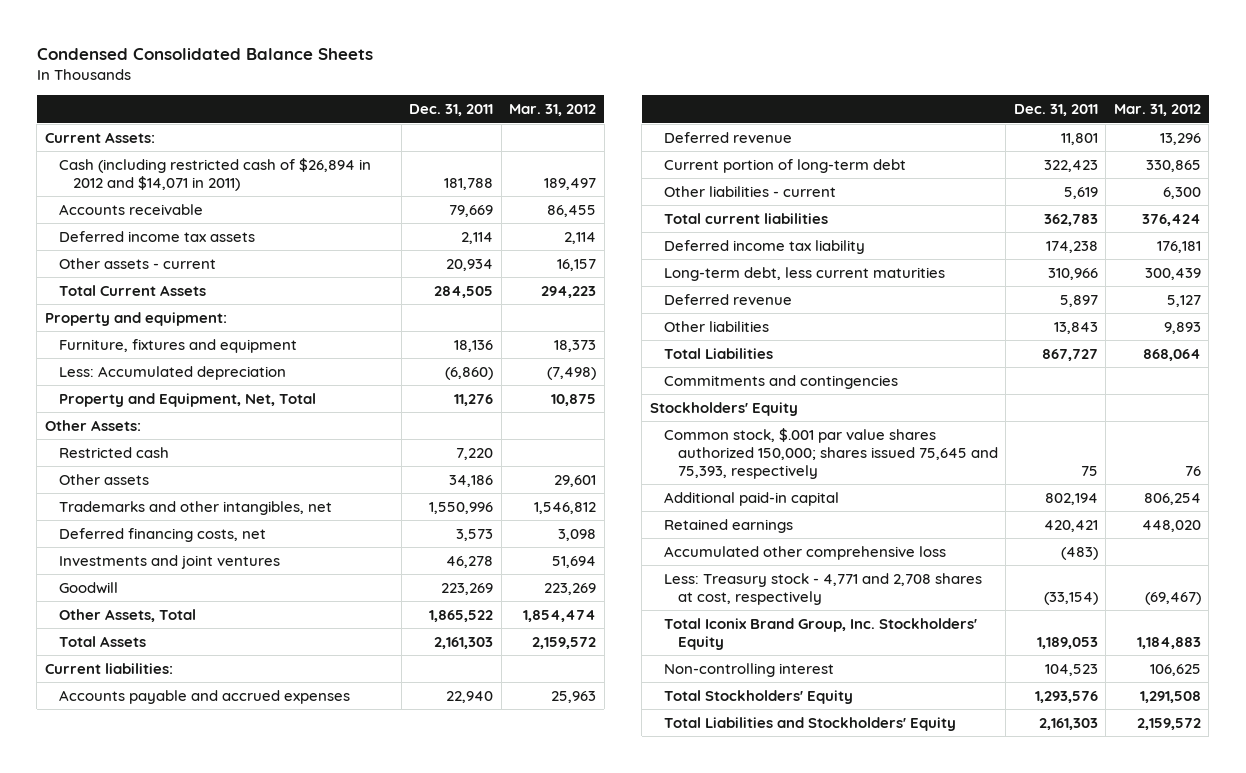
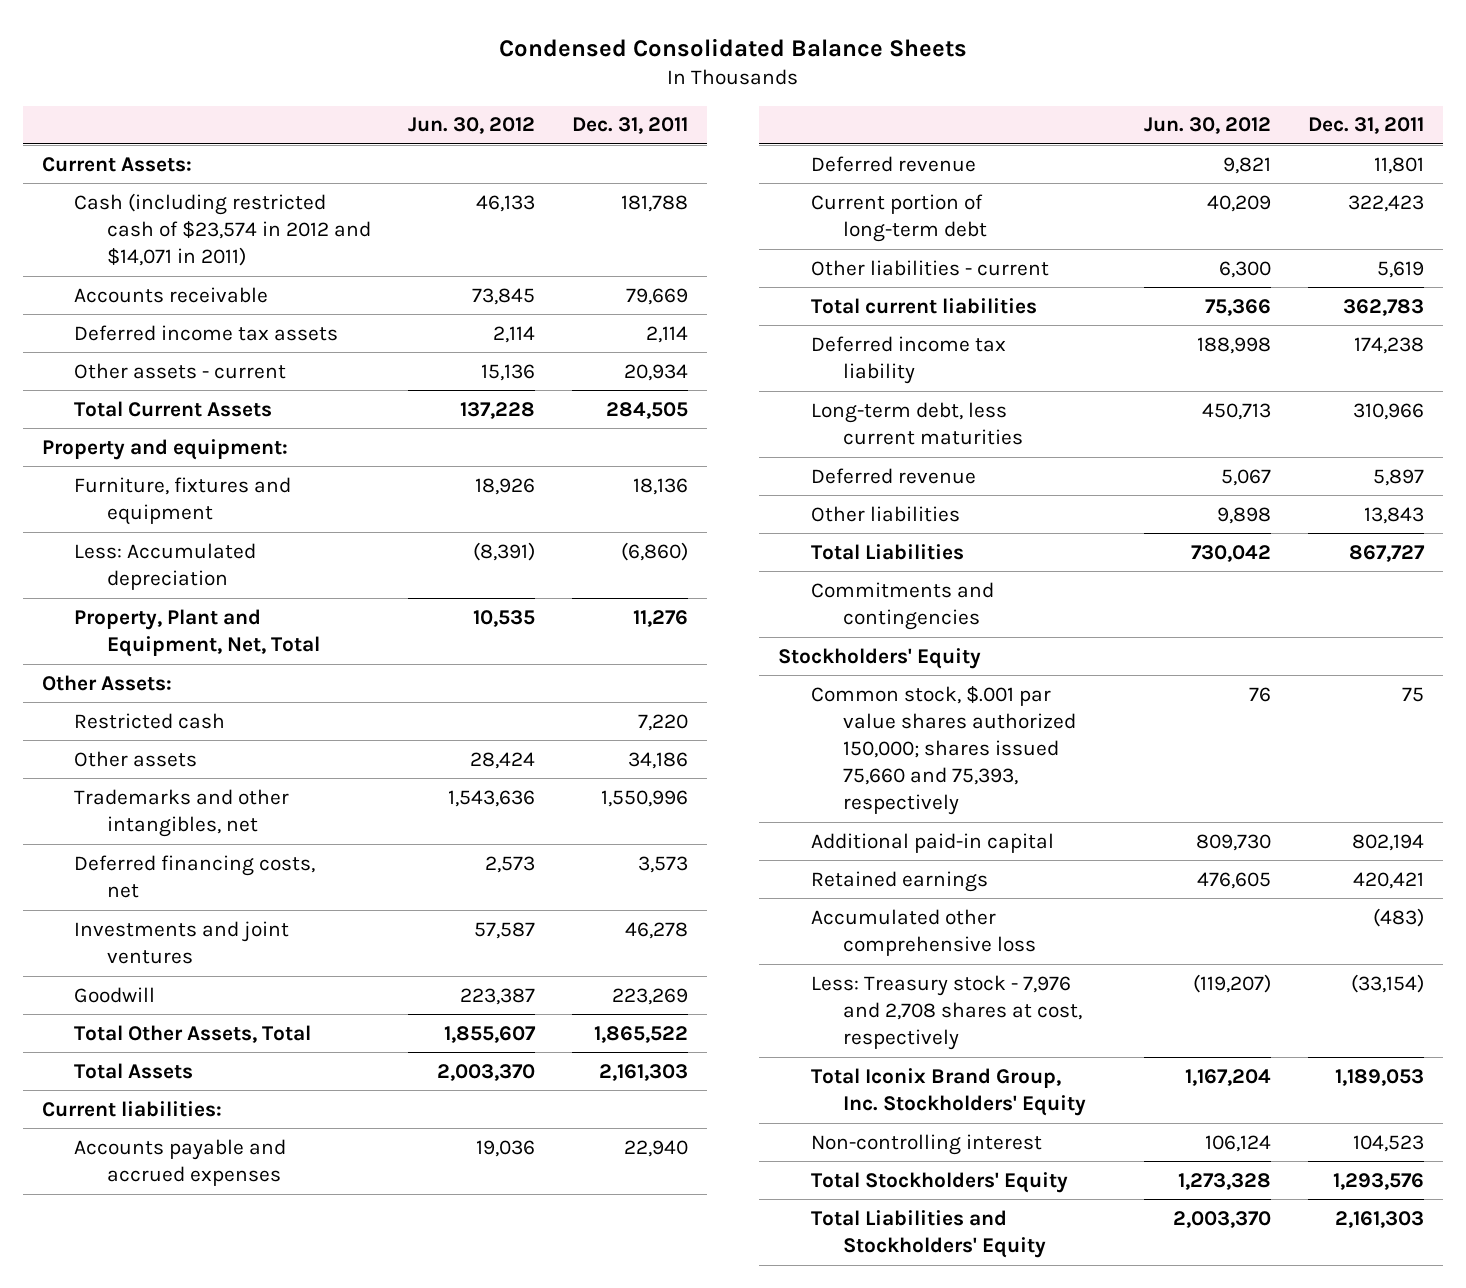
[509,104,597,117] Mar. 31, 2012 -> none
none -> [408,117,536,135] Jun. 30, 2012
[59,157,372,191] Cash (including restricted cash of $26,894 in 2012 and $14,071 in 2011) -> [74,192,372,267] Cash (including restricted cash of $23,574 in 2012 and $14,071 in 2011)
[59,392,317,407] Property and Equipment, Net, Total -> [74,608,321,657] Property, Plant and Equipment, Net, Total
[59,608,197,622] Other Assets, Total -> [74,1024,312,1043] Total Other Assets, Total
[663,427,998,479] Common stock, $.001 par value shares authorized 150,000; shares issued 75,645 and 75,393, respectively -> [810,685,1077,816] Common stock, $.001 par value shares authorized 150,000; shares issued 75,660 and 75,393, respectively
[663,572,982,605] Less: Treasury stock - 4,771 and 2,708 shares at cost, respectively -> [810,974,1083,1051] Less: Treasury stock - 7,976 and 2,708 shares at cost, respectively

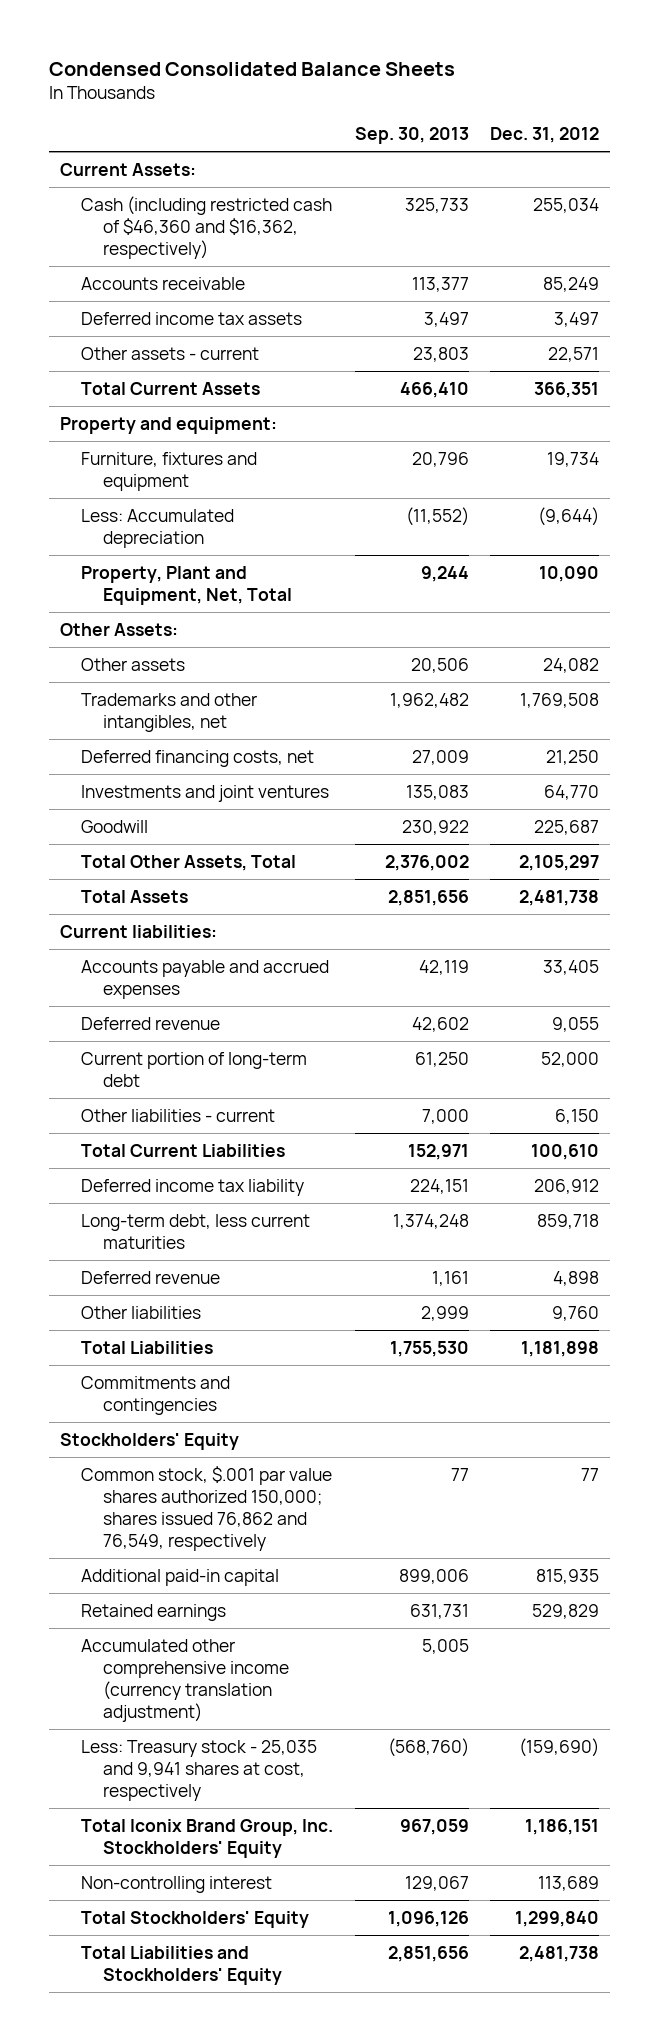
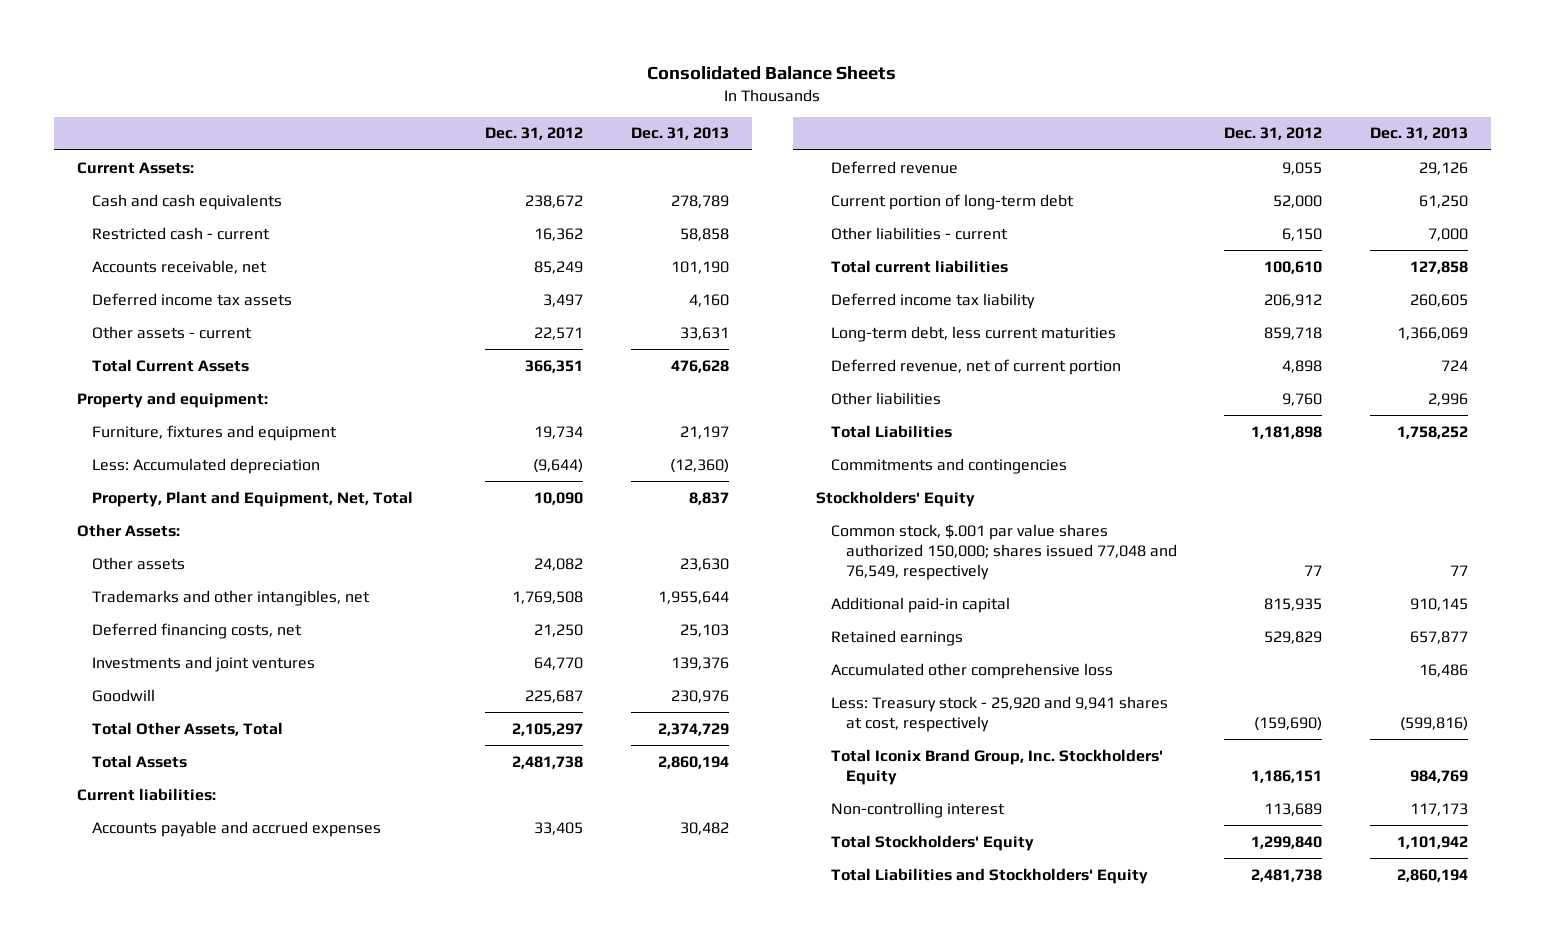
[48,61,455,76] Condensed Consolidated Balance Sheets -> [647,65,897,80] Consolidated Balance Sheets
[354,127,469,145] Sep. 30, 2013 -> none
none -> [630,127,729,141] Dec. 31, 2013
[81,195,333,259] Cash (including restricted cash of $46,360 and $16,362, respectively) -> none
none -> [92,193,283,210] Cash and cash equivalents
none -> [92,226,271,240] Restricted cash - current
[81,276,246,290] Accounts receivable -> [92,259,268,274] Accounts receivable, net
[81,1143,286,1157] Total Current Liabilities -> [831,259,1009,273] Total current liabilities
[81,1270,221,1284] Deferred revenue -> [831,358,1122,375] Deferred revenue, net of current portion
[81,1465,333,1551] Common stock, $.001 par value shares authorized 150,000; shares issued 76,862 and 76,549, respectively -> [831,523,1178,580] Common stock, $.001 par value shares authorized 150,000; shares issued 77,048 and 76,549, respectively
[81,1638,289,1722] Accumulated other comprehensive income (currency translation adjustment) -> [831,662,1114,679] Accumulated other comprehensive loss
[81,1739,318,1801] Less: Treasury stock - 25,035 and 9,941 shares at cost, respectively -> [831,695,1169,732] Less: Treasury stock - 25,920 and 9,941 shares at cost, respectively

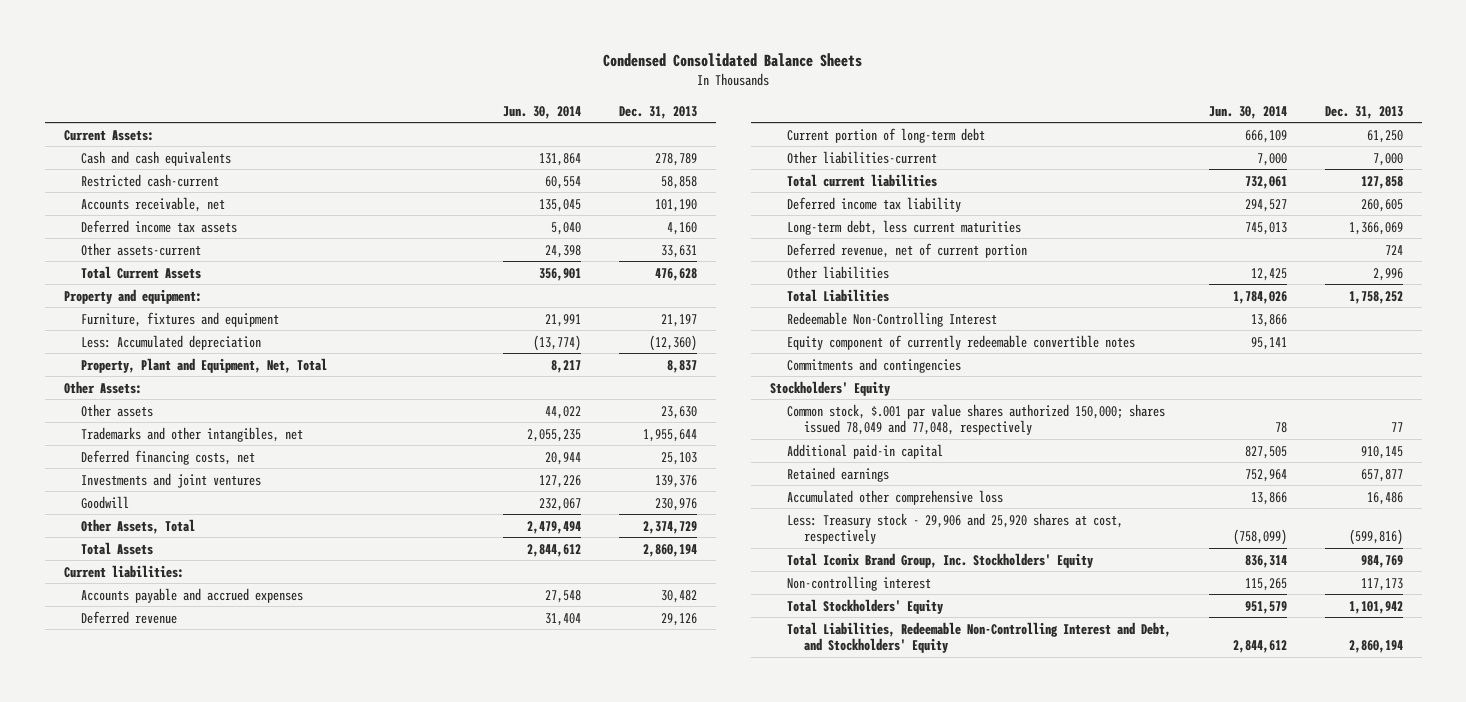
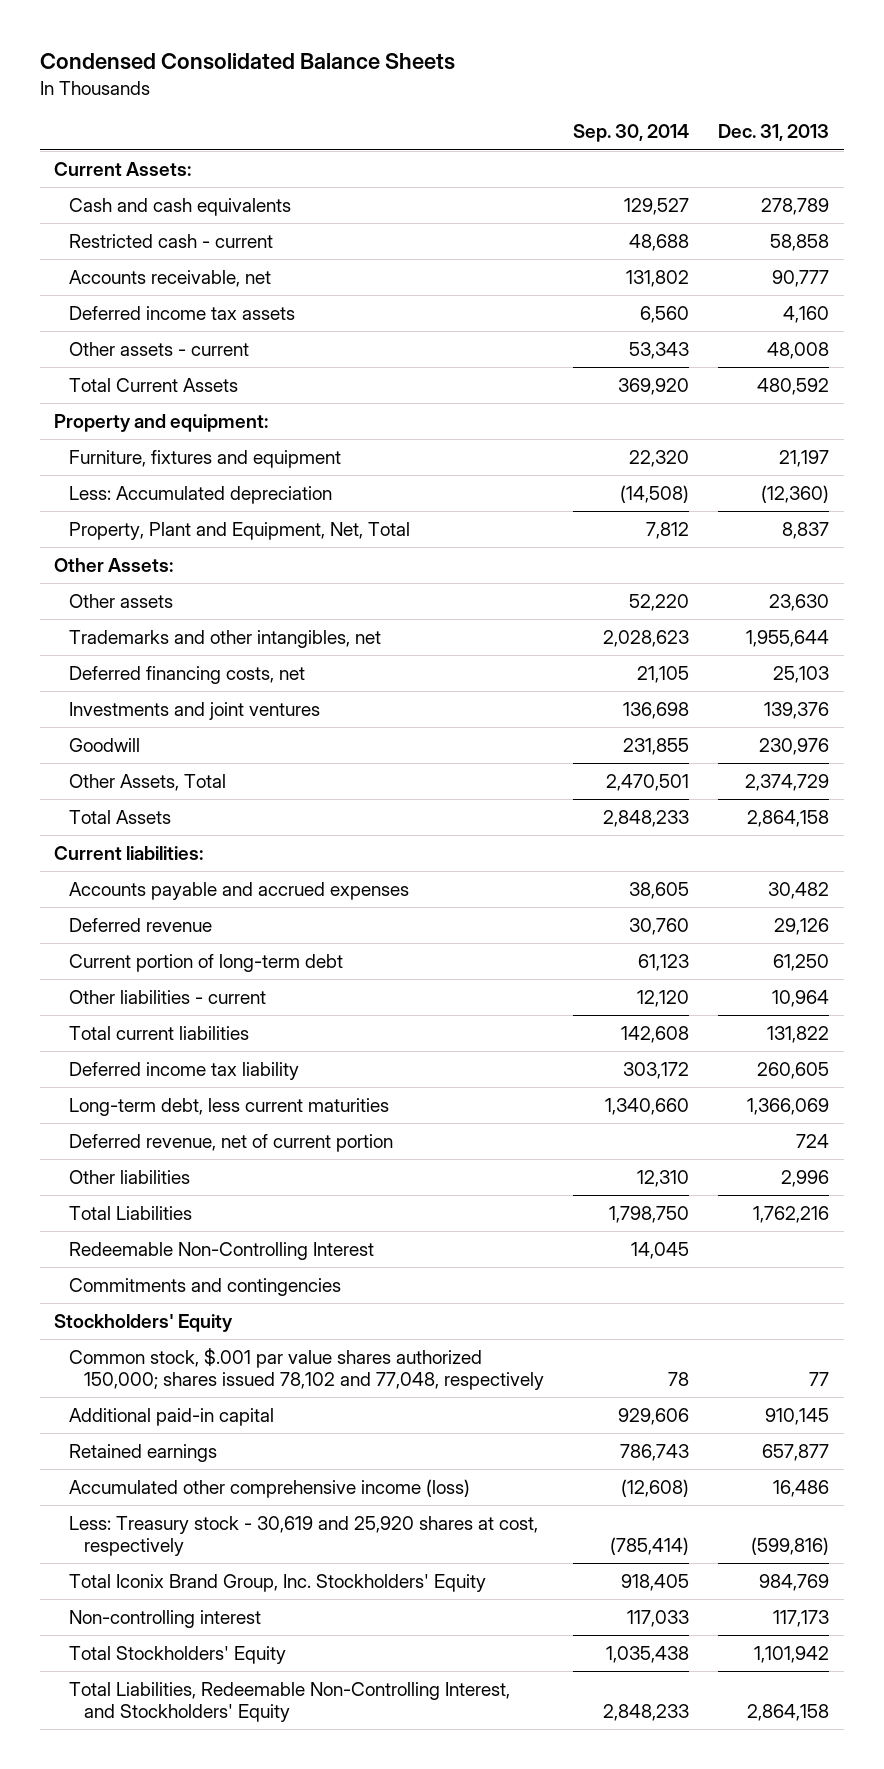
[502,105,581,119] Jun. 30, 2014 -> none
none -> [573,124,690,143] Sep. 30, 2014
[80,173,219,187] Restricted cash-current -> [69,233,274,248] Restricted cash - current
[654,198,697,212] 101,190 -> [772,269,830,287] 90,777
[80,242,201,256] Other assets-current -> [69,341,250,356] Other assets - current
[660,244,697,258] 33,631 -> [767,341,830,359] 48,008
[654,267,697,281] 476,628 -> [757,377,830,395] 480,592
[642,543,697,557] 2,860,194 -> [747,809,830,827] 2,864,158
[786,150,937,164] Other liabilities-current -> [69,989,267,1004] Other liabilities - current
[1372,152,1403,166] 7,000 -> [772,989,830,1007] 10,964
[1360,175,1403,189] 127,858 -> [767,1025,830,1043] 131,822
[1348,290,1403,304] 1,758,252 -> [753,1205,830,1223] 1,762,216
[786,334,1135,350] Equity component of currently redeemable convertible notes -> none
[786,403,1165,436] Common stock, $.001 par value shares authorized 150,000; shares issued 78,049 and 77,048, respectively -> [69,1347,544,1390] Common stock, $.001 par value shares authorized 150,000; shares issued 78,102 and 77,048, respectively
[786,489,1003,505] Accumulated other comprehensive loss -> [69,1478,471,1498] Accumulated other comprehensive income (loss)
[786,512,1123,545] Less: Treasury stock - 29,906 and 25,920 shares at cost, respectively -> [69,1515,539,1556] Less: Treasury stock - 30,619 and 25,920 shares at cost, respectively
[786,621,1171,654] Total Liabilities, Redeemable Non-Controlling Interest and Debt, and Stockholders' Equity -> [69,1681,511,1722] Total Liabilities, Redeemable Non-Controlling Interest, and Stockholders' Equity
[1348,640,1403,654] 2,860,194 -> [747,1703,830,1721] 2,864,158

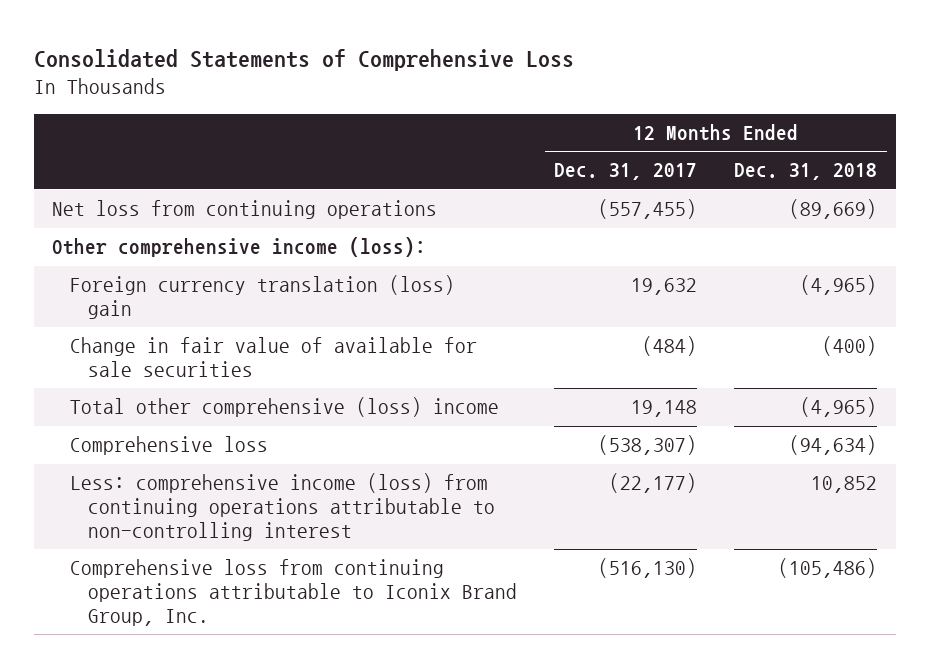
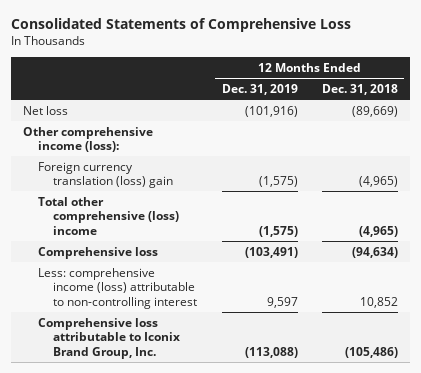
[554,163,698,181] Dec. 31, 2017 -> none
none -> [221,83,298,95] Dec. 31, 2019
[52,200,438,220] Net loss from continuing operations -> [23,105,69,115] Net loss
[70,337,478,378] Change in fair value of available for sale securities -> none
[70,473,496,541] Less: comprehensive income (loss) from continuing operations attributable to non-controlling interest -> [38,267,198,309] Less: comprehensive income (loss) attributable to non-controlling interest
[70,559,518,626] Comprehensive loss from continuing operations attributable to Iconix Brand Group, Inc. -> [38,317,181,359] Comprehensive loss attributable to Iconix Brand Group, Inc.

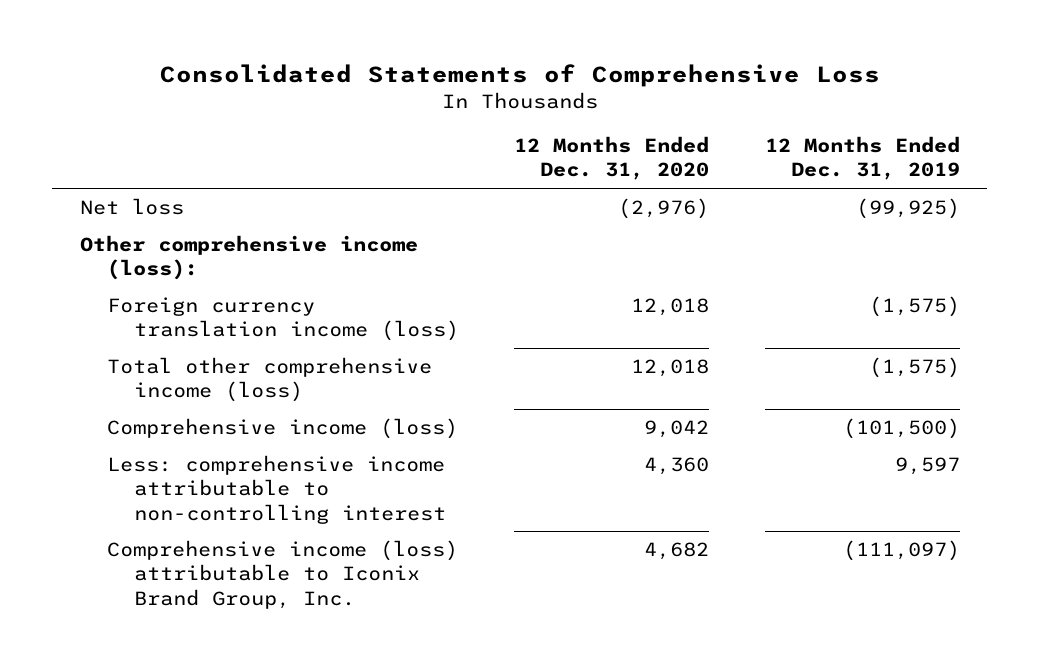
[321,83,398,95] Dec. 31, 2018 -> none
none -> [514,136,710,181] 12 Months Ended Dec. 31, 2020
[244,105,298,117] (101,916) -> [855,198,960,220] (99,925)
[38,161,174,189] Foreign currency translation (loss) gain -> [107,297,460,342] Foreign currency translation income (loss)
[38,196,180,235] Total other comprehensive (loss) income -> [107,357,433,403] Total other comprehensive income (loss)
[38,246,159,259] Comprehensive loss -> [107,418,459,440] Comprehensive income (loss)
[244,246,298,258] (103,491) -> [842,418,960,440] (101,500)
[38,267,198,309] Less: comprehensive income (loss) attributable to non-controlling interest -> [107,455,447,524] Less: comprehensive income attributable to non-controlling interest
[38,317,181,359] Comprehensive loss attributable to Iconix Brand Group, Inc. -> [107,540,459,609] Comprehensive income (loss) attributable to Iconix Brand Group, Inc.
[244,346,298,358] (113,088) -> [842,540,960,562] (111,097)

